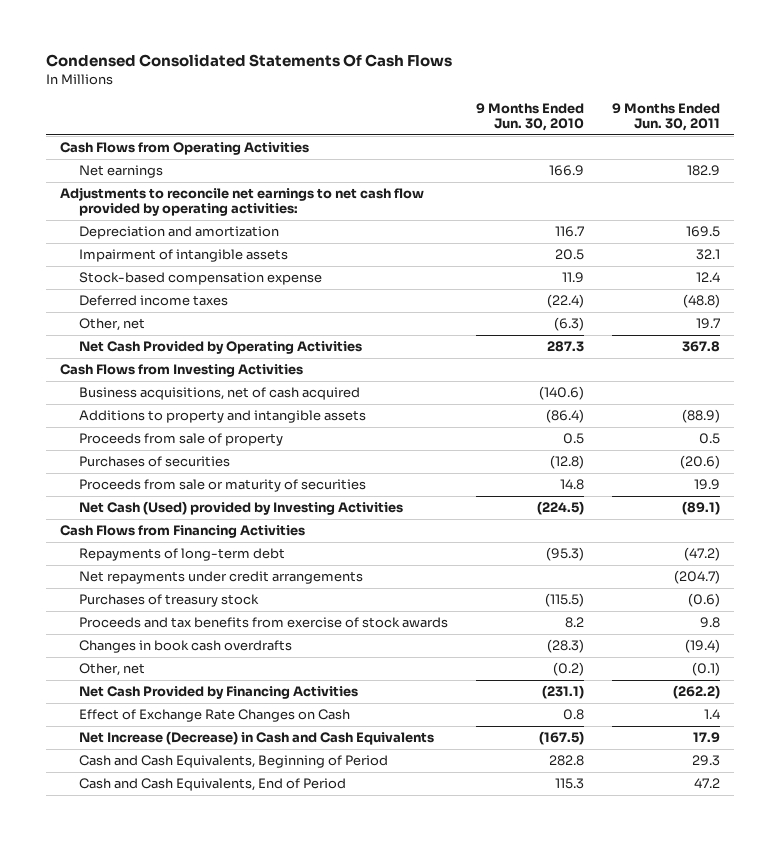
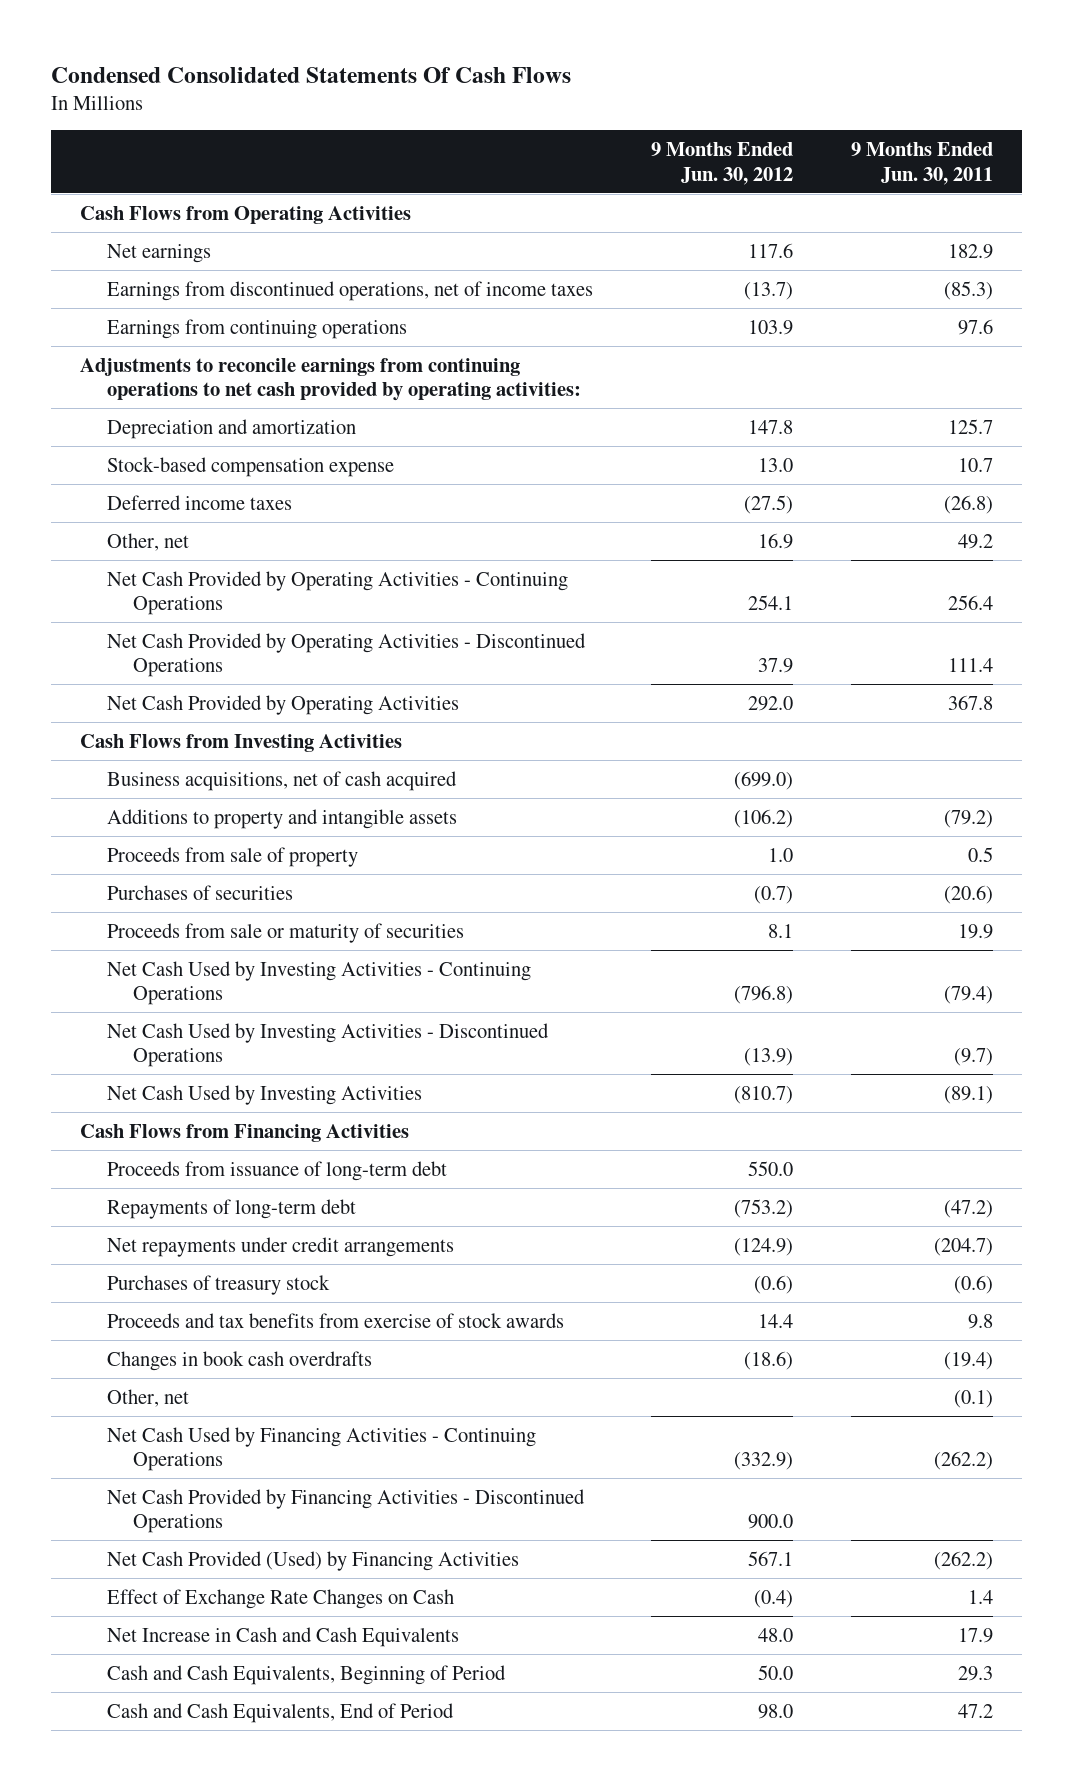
[476,103,585,132] 9 Months Ended Jun. 30, 2010 -> none
none -> [650,142,793,185] 9 Months Ended Jun. 30, 2012
[79,249,289,263] Impairment of intangible assets -> none
none -> [106,280,593,301] Earnings from discontinued operations, net of income taxes
none -> [106,318,407,339] Earnings from continuing operations
[59,187,424,217] Adjustments to reconcile net earnings to net cash flow provided by operating activities: -> [80,357,581,402] Adjustments to reconcile earnings from continuing operations to net cash provided by operating activities:
[686,226,721,238] 169.5 -> [948,418,994,434] 125.7
[696,272,721,283] 12.4 -> [958,457,994,472] 10.7
[683,294,721,309] (48.8) -> [944,494,994,514] (26.8)
[696,318,721,330] 19.7 -> [958,533,994,549] 49.2
none -> [106,570,568,616] Net Cash Provided by Operating Activities - Continuing Operations
none -> [106,632,586,678] Net Cash Provided by Operating Activities - Discontinued Operations
[682,409,721,424] (88.9) -> [944,809,994,828] (79.2)
none -> [106,960,531,1006] Net Cash Used by Investing Activities - Continuing Operations
none -> [106,1022,549,1068] Net Cash Used by Investing Activities - Discontinued Operations
[79,501,404,516] Net Cash (Used) provided by Investing Activities -> [106,1084,422,1105] Net Cash Used by Investing Activities
none -> [106,1160,447,1181] Proceeds from issuance of long-term debt
none -> [106,1426,536,1472] Net Cash Used by Financing Activities - Continuing Operations
none -> [106,1488,585,1534] Net Cash Provided by Financing Activities - Discontinued Operations
[79,686,359,700] Net Cash Provided by Financing Activities -> [106,1550,519,1571] Net Cash Provided (Used) by Financing Activities
[79,731,435,746] Net Increase (Decrease) in Cash and Cash Equivalents -> [106,1626,459,1647] Net Increase in Cash and Cash Equivalents

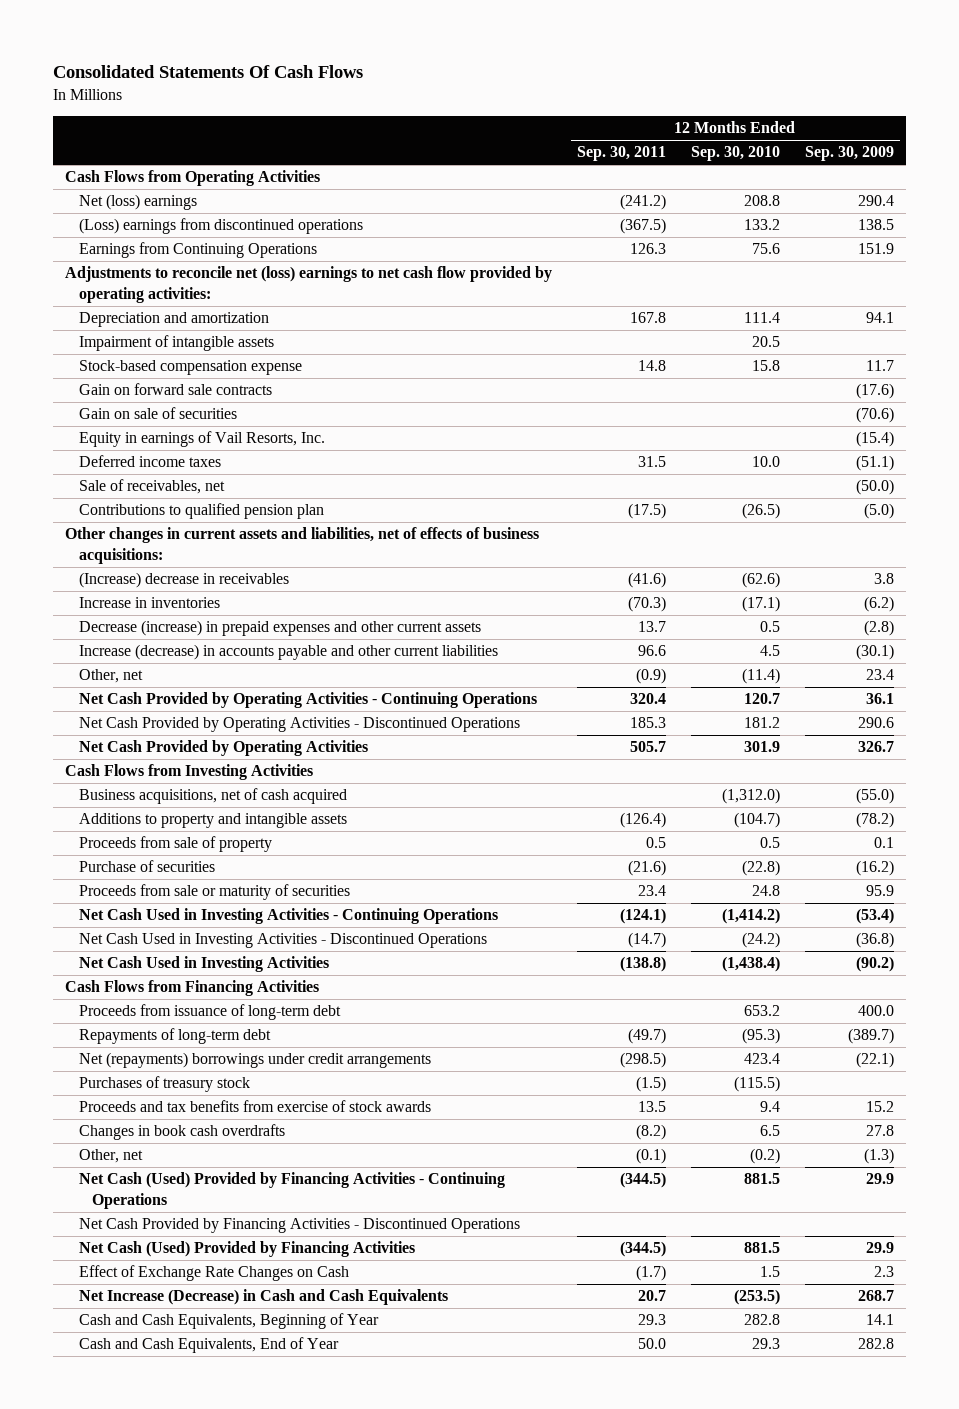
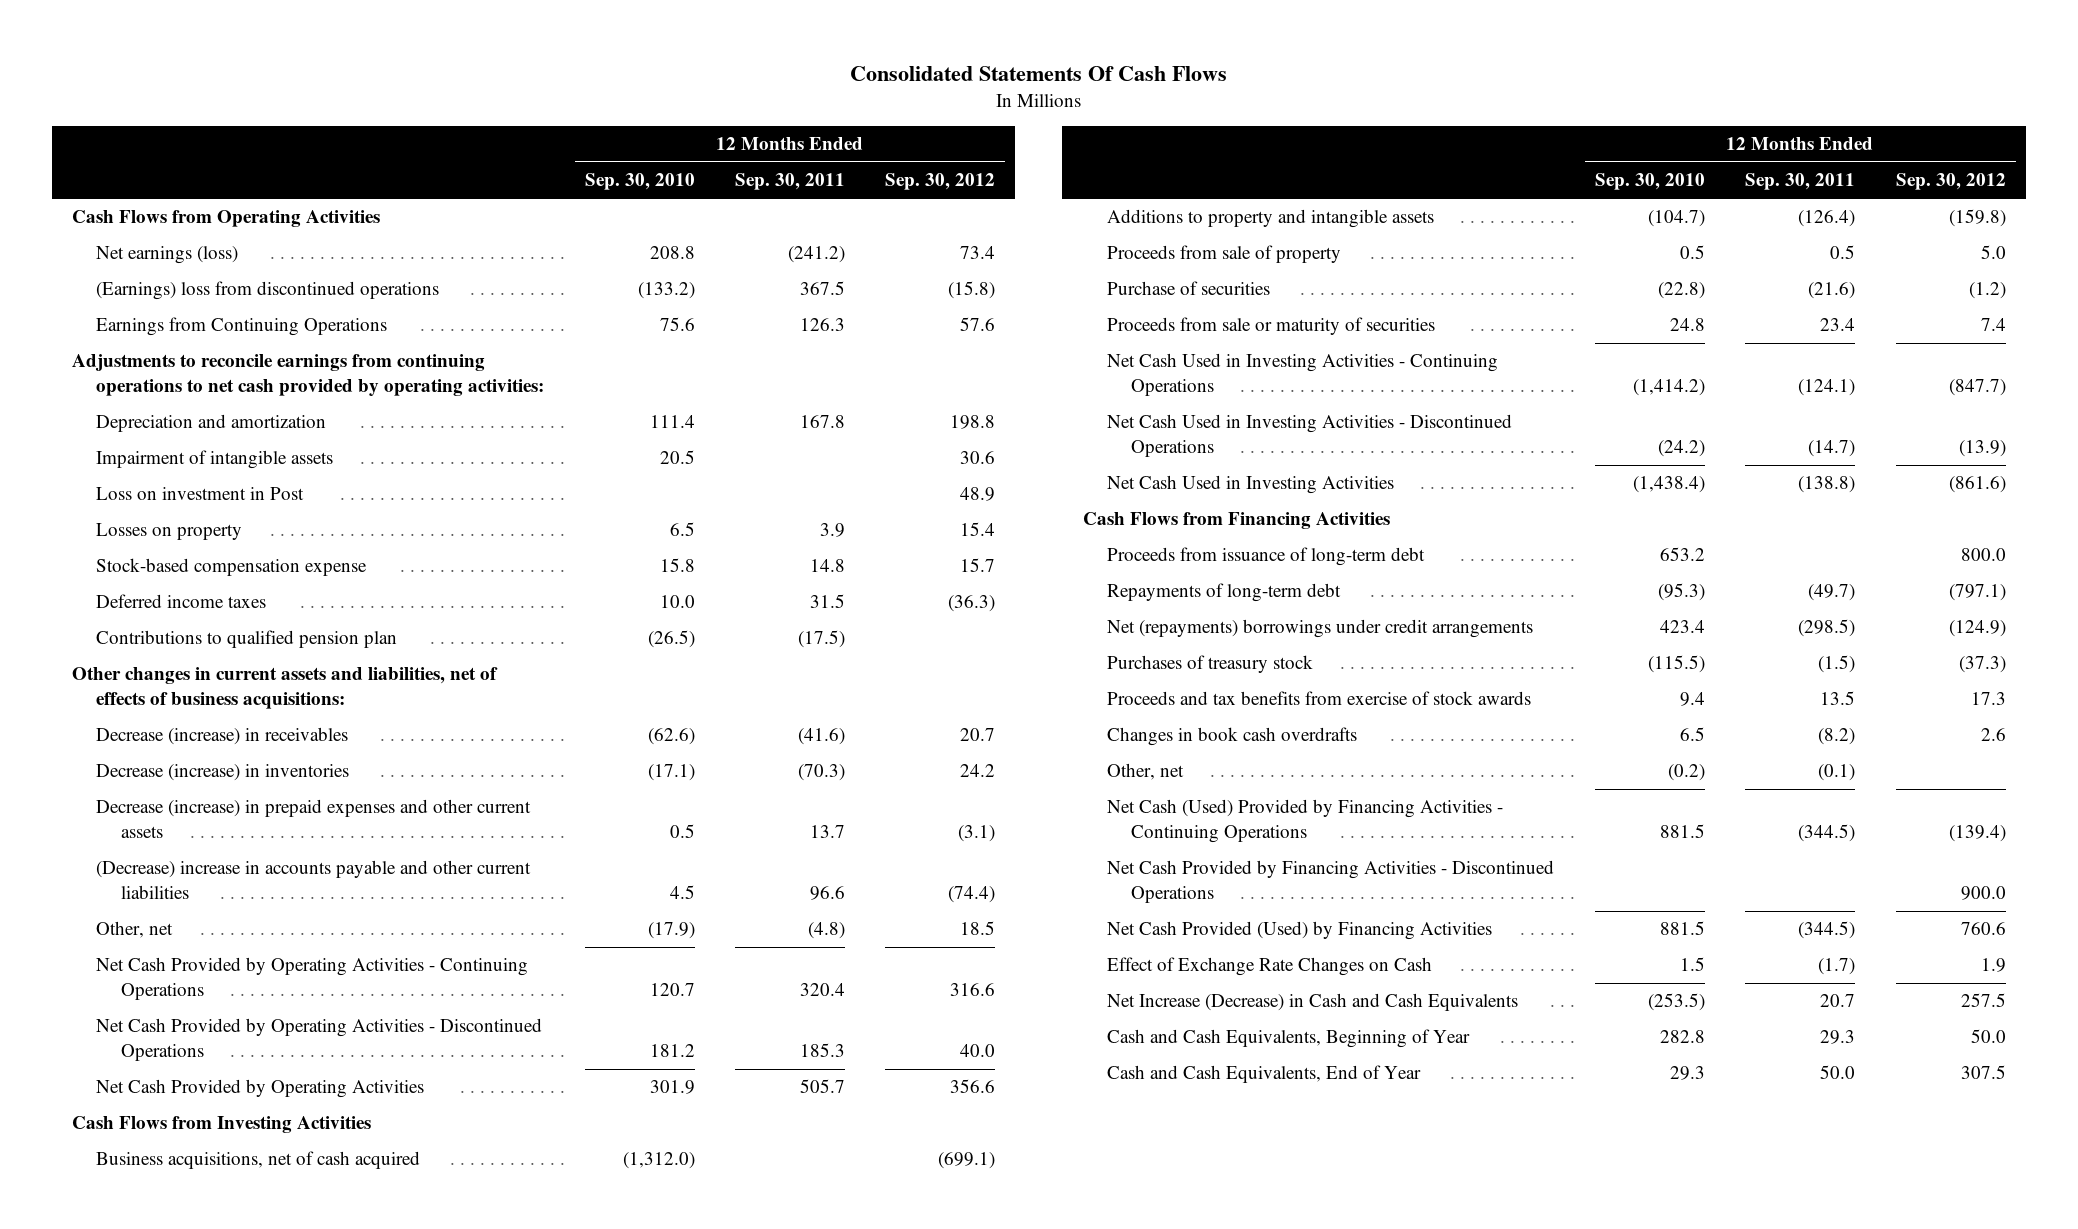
[804,146,894,162] Sep. 30, 2009 -> none
none -> [884,173,995,191] Sep. 30, 2012
[78,194,197,211] Net (loss) earnings -> [96,246,239,265] Net earnings (loss)
[78,218,363,235] (Loss) earnings from discontinued operations -> [96,281,440,301] (Earnings) loss from discontinued operations
[620,218,667,235] (367.5) -> [799,281,845,296] 367.5
[743,219,780,231] 133.2 -> [637,282,695,300] (133.2)
[65,266,553,303] Adjustments to reconcile net (loss) earnings to net cash flow provided by operating activities: -> [72,354,545,396] Adjustments to reconcile earnings from continuing operations to net cash provided by operating activities:
none -> [96,487,305,501] Loss on investment in Post
none -> [96,523,243,541] Losses on property
[78,383,272,396] Gain on forward sale contracts -> none
[78,407,237,420] Gain on sale of securities -> none
[78,431,325,448] Equity in earnings of Vail Resorts, Inc. -> none
[78,479,225,495] Sale of receivables, net -> none
[78,572,289,589] (Increase) decrease in receivables -> [96,727,349,746] Decrease (increase) in receivables
[78,597,220,609] Increase in inventories -> [96,764,350,782] Decrease (increase) in inventories
[78,644,498,661] Increase (decrease) in accounts payable and other current liabilities -> [96,860,532,899] (Decrease) increase in accounts payable and other current liabilities
[636,668,667,685] (0.9) -> [807,922,845,940] (4.8)
[741,668,780,685] (11.4) -> [647,922,695,940] (17.9)
[78,1241,415,1258] Net Cash (Used) Provided by Financing Activities -> [1106,921,1492,941] Net Cash Provided (Used) by Financing Activities

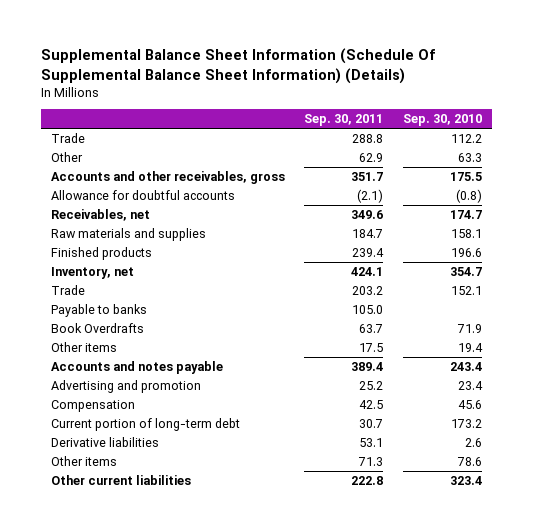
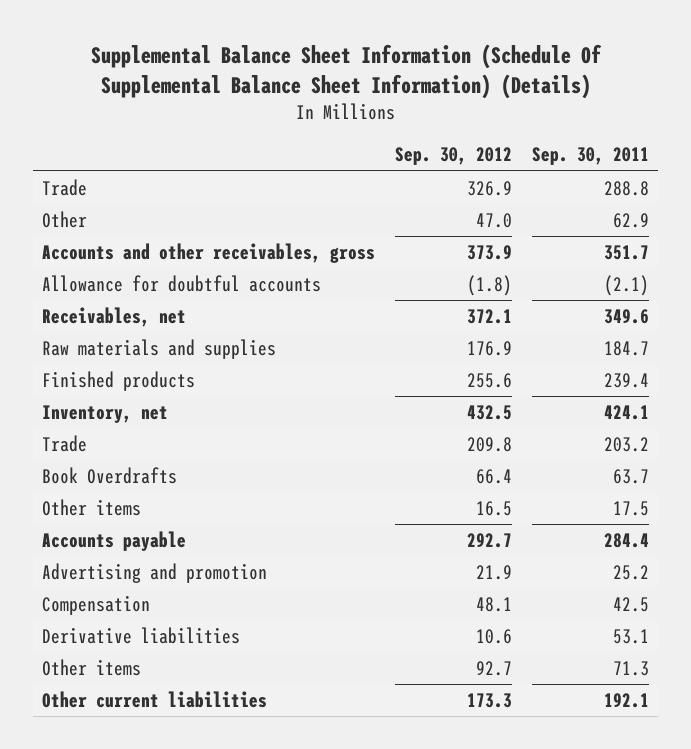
[403,114,483,127] Sep. 30, 2010 -> none
none -> [395,147,513,166] Sep. 30, 2012
[50,304,147,318] Payable to banks -> none
[50,361,223,375] Accounts and notes payable -> [42,531,187,552] Accounts payable
[351,362,384,372] 389.4 -> [603,533,649,549] 284.4
[50,418,240,432] Current portion of long-term debt -> none
[351,476,384,486] 222.8 -> [603,693,649,709] 192.1

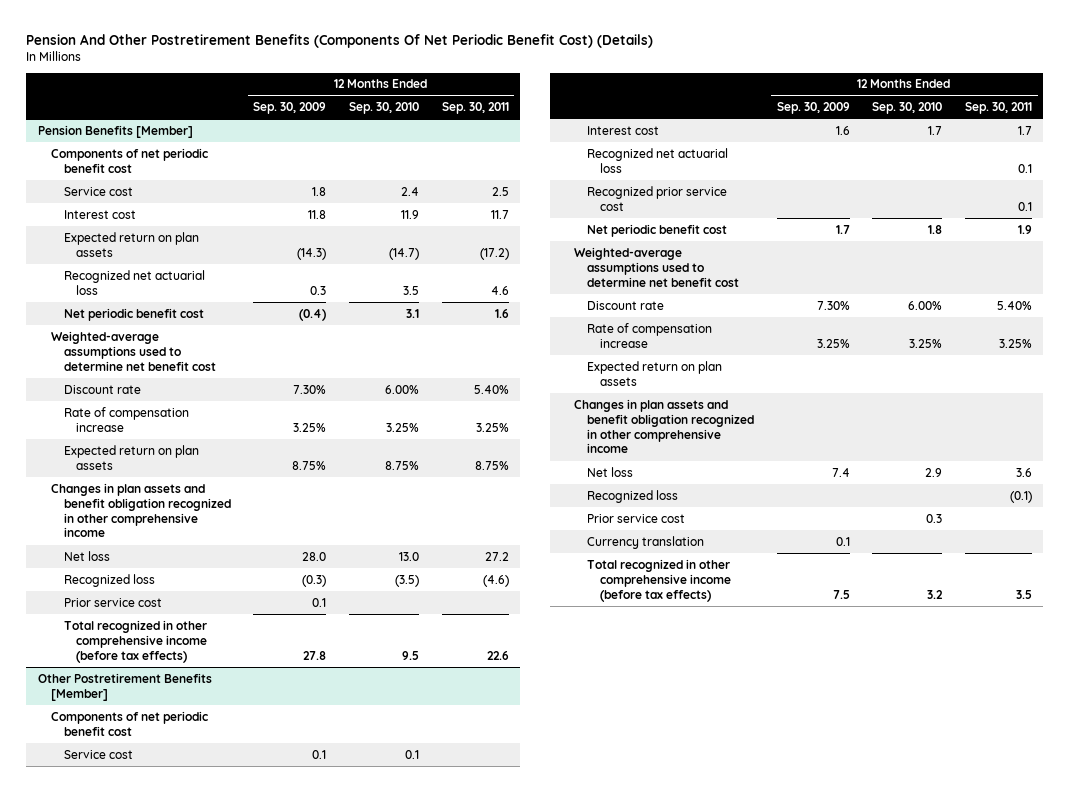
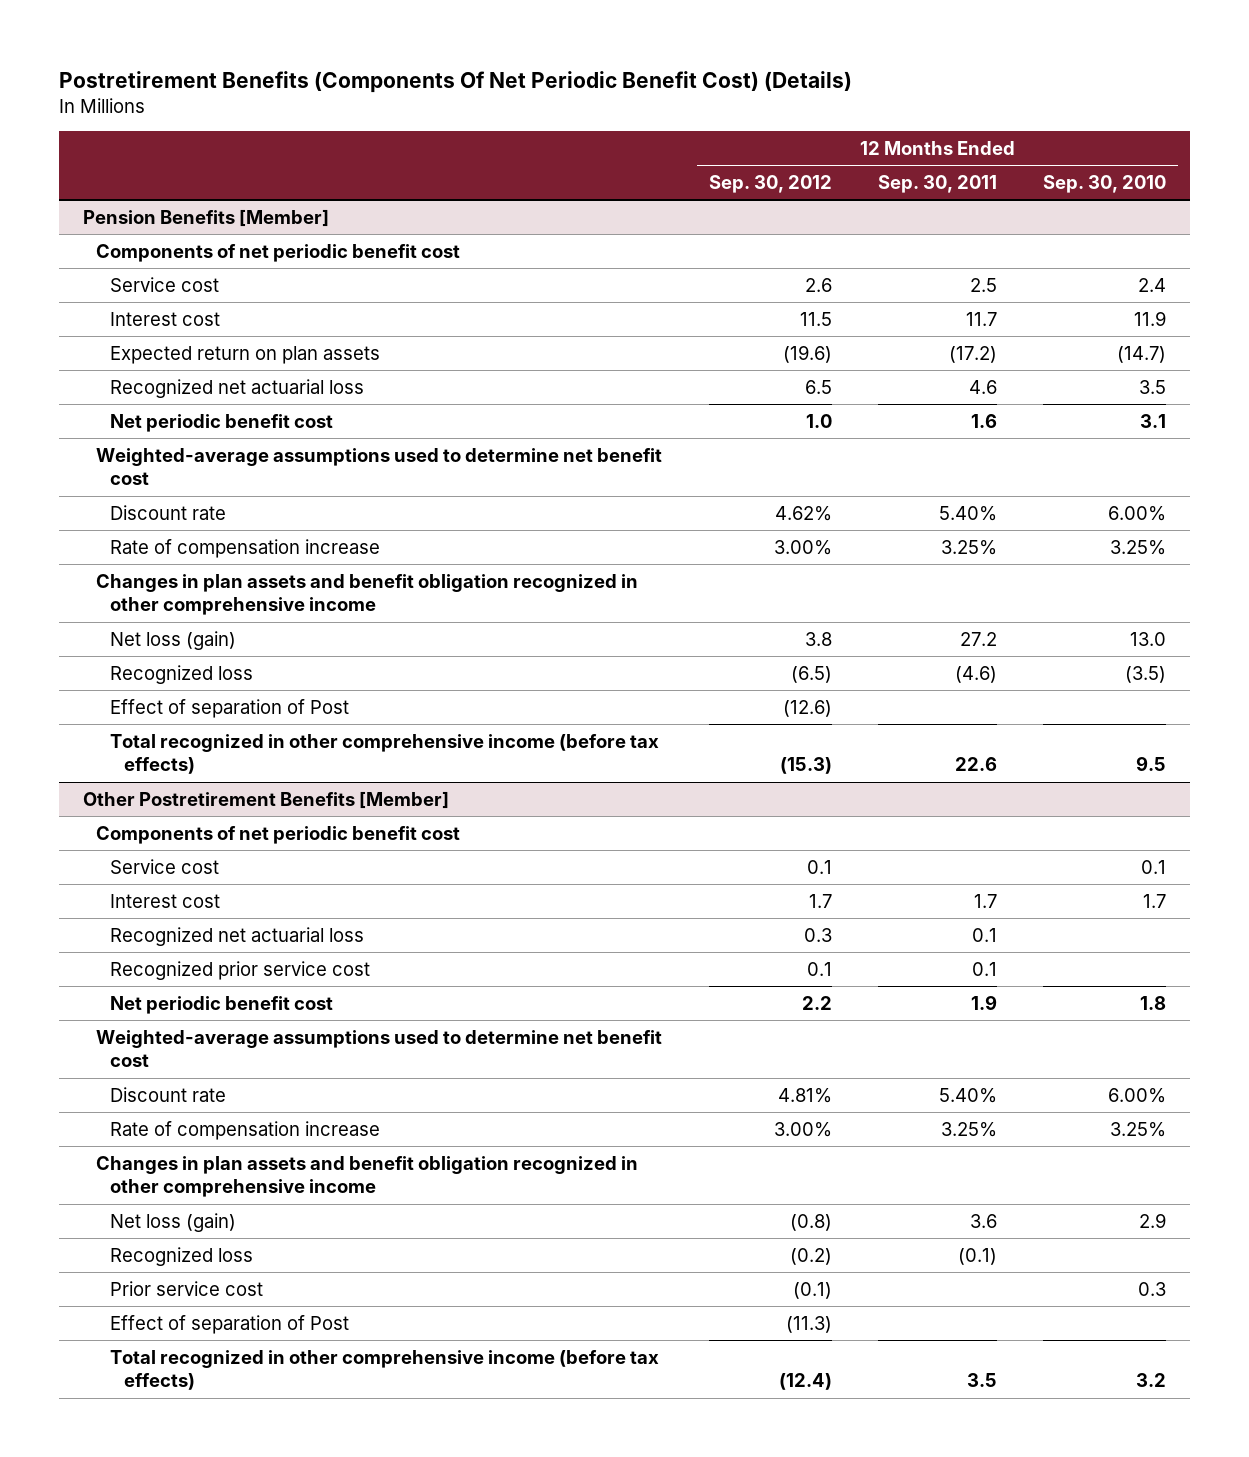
[26,33,654,48] Pension And Other Postretirement Benefits (Components Of Net Periodic Benefit Cost) (Details) -> [59,70,853,93] Postretirement Benefits (Components Of Net Periodic Benefit Cost) (Details)
[253,102,327,115] Sep. 30, 2009 -> none
none -> [708,174,832,193] Sep. 30, 2012
[63,444,199,470] Expected return on plan assets -> none
[63,550,110,561] Net loss -> [110,630,237,650] Net loss (gain)
[63,597,162,607] Prior service cost -> none
none -> [110,698,350,718] Effect of separation of Post
[586,360,722,386] Expected return on plan assets -> none
[586,466,633,477] Net loss -> [110,1212,237,1232] Net loss (gain)
[586,535,704,549] Currency translation -> none
none -> [110,1314,350,1334] Effect of separation of Post

